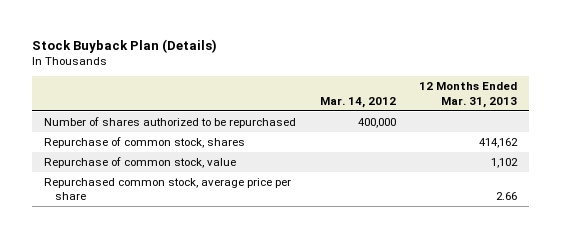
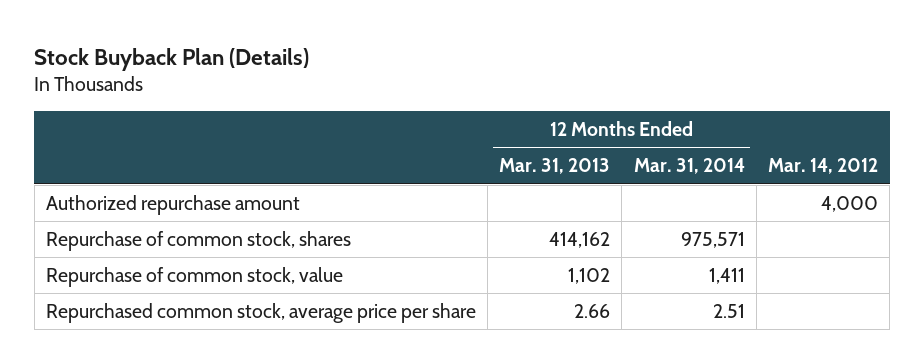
none -> [633,158,745,175] Mar. 31, 2014
[44,116,297,128] Number of shares authorized to be repurchased -> none
none -> [45,195,300,216] Authorized repurchase amount

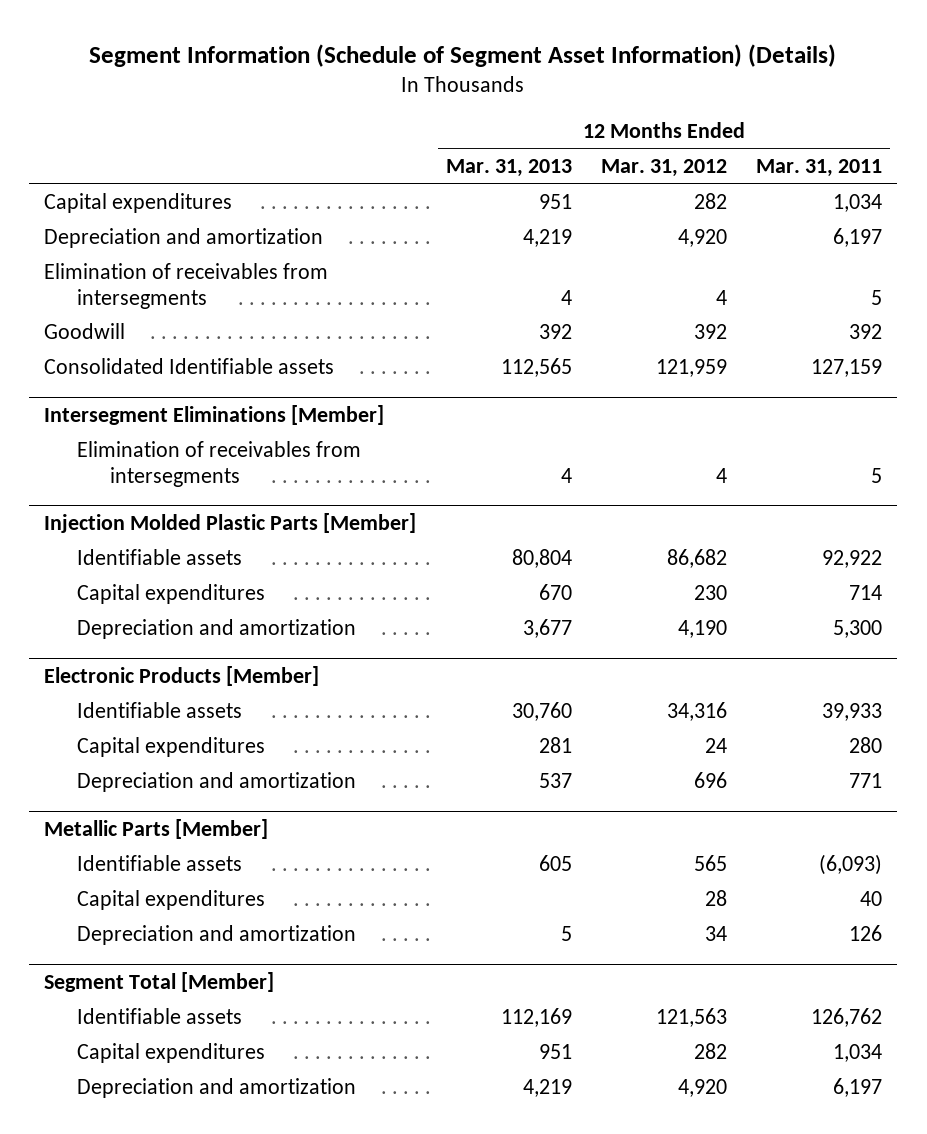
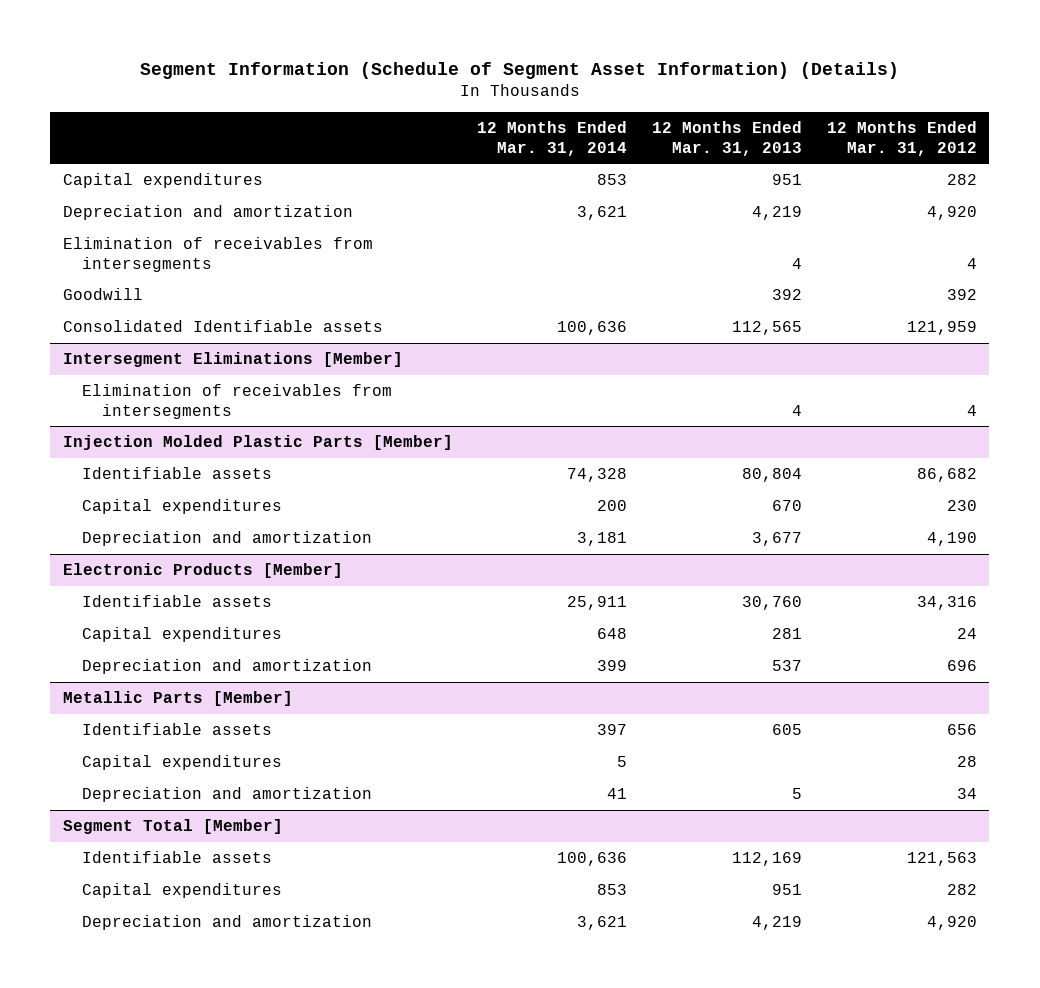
[756,159,883,178] Mar. 31, 2011 -> none
none -> [477,120,628,156] 12 Months Ended Mar. 31, 2014
[694,855,728,872] 565 -> [947,724,978,736] 656

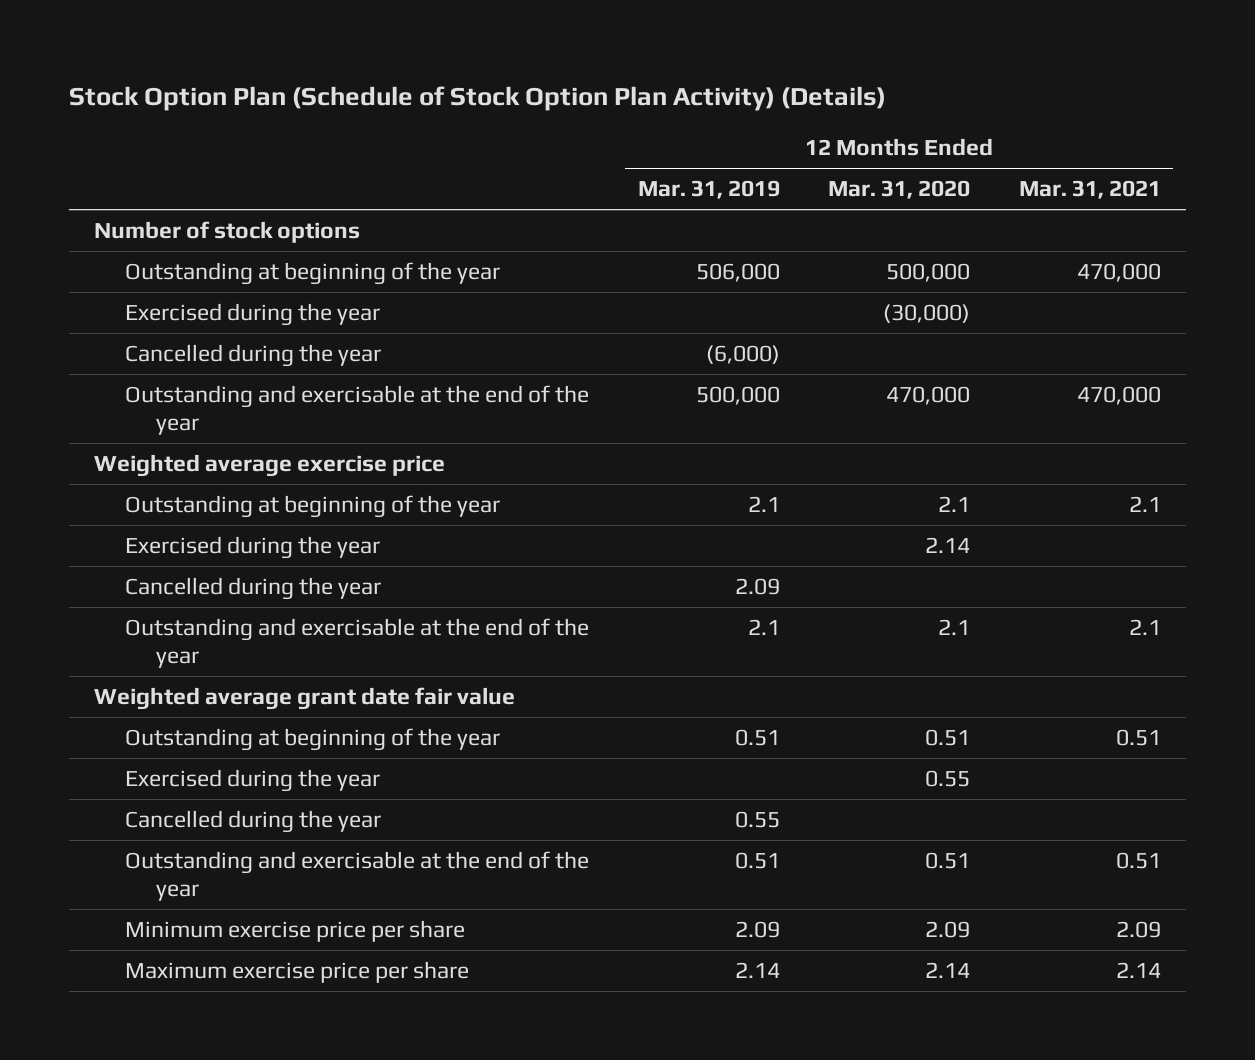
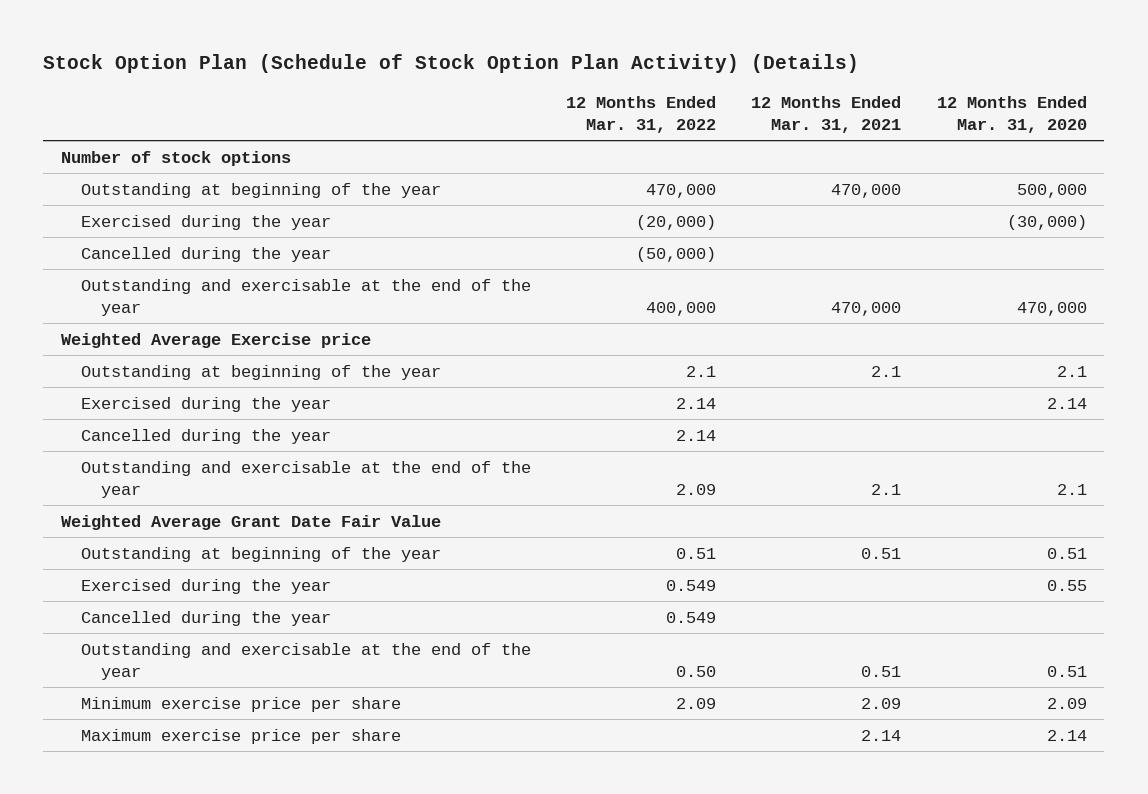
[637,180,780,200] Mar. 31, 2019 -> none
none -> [566,96,717,133] 12 Months Ended Mar. 31, 2022
[93,453,445,477] Weighted average exercise price -> [60,332,371,348] Weighted Average Exercise price
[93,686,515,710] Weighted average grant date fair value -> [60,514,441,530] Weighted Average Grant Date Fair Value

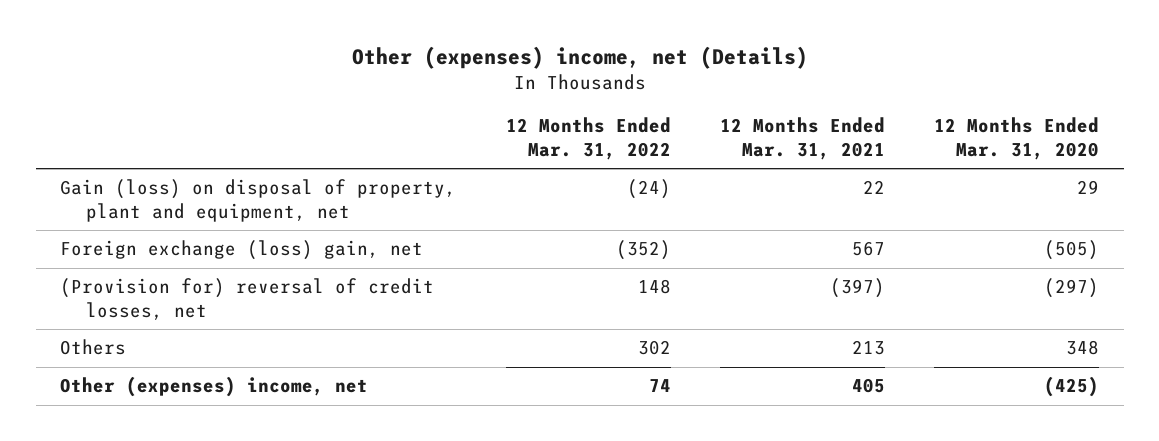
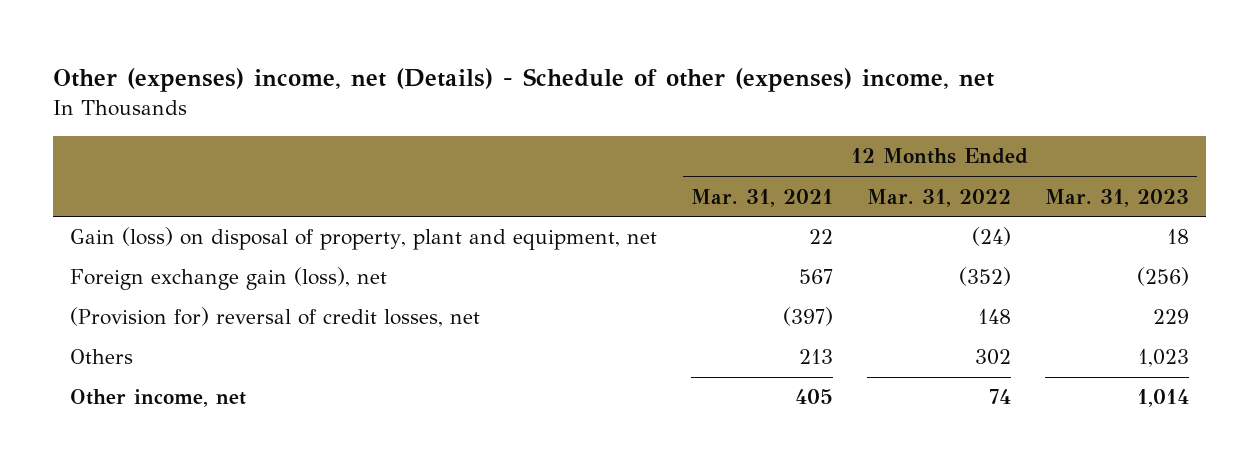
[351,46,808,70] Other (expenses) income, net (Details) -> [53,68,995,93] Other (expenses) income, net (Details) - Schedule of other (expenses) income, net
[934,117,1100,160] 12 Months Ended Mar. 31, 2020 -> none
none -> [1044,188,1189,207] Mar. 31, 2023
[60,240,424,261] Foreign exchange (loss) gain, net -> [70,267,388,291] Foreign exchange gain (loss), net
[60,376,369,398] Other (expenses) income, net -> [70,389,247,408] Other income, net

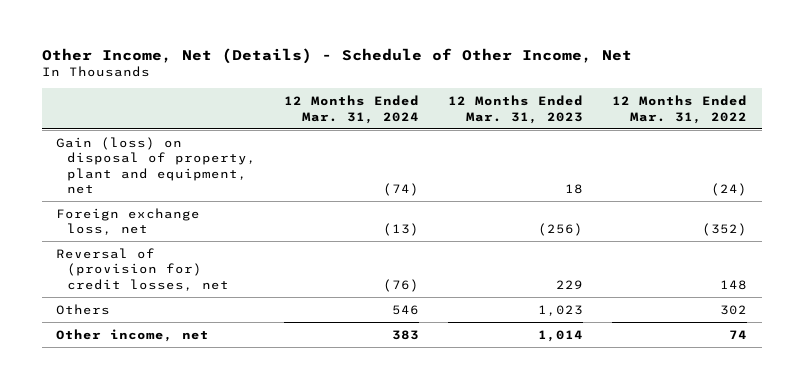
[53,68,995,93] Other (expenses) income, net (Details) - Schedule of other (expenses) income, net -> [41,48,632,65] Other Income, Net (Details) - Schedule of Other Income, Net
[691,188,834,207] Mar. 31, 2021 -> none
none -> [284,95,420,124] 12 Months Ended Mar. 31, 2024
[70,267,388,291] Foreign exchange gain (loss), net -> [56,207,201,236] Foreign exchange loss, net
[70,307,481,328] (Provision for) reversal of credit losses, net -> [56,247,229,291] Reversal of (provision for) credit losses, net

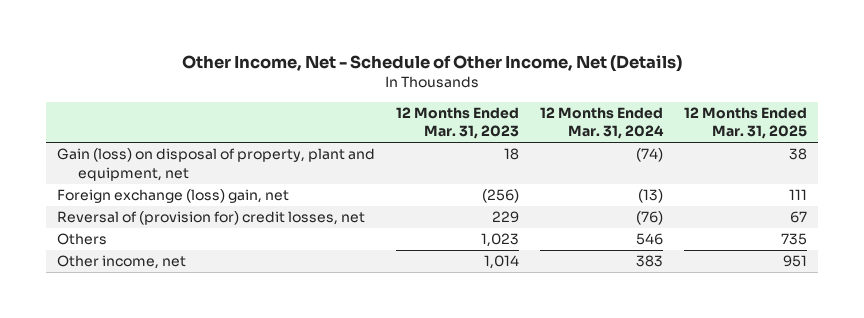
[41,48,632,65] Other Income, Net (Details) - Schedule of Other Income, Net -> [181,55,682,73] Other Income, Net - Schedule of Other Income, Net (Details)
[612,95,748,124] 12 Months Ended Mar. 31, 2022 -> none
none -> [684,106,808,140] 12 Months Ended Mar. 31, 2025
[56,207,201,236] Foreign exchange loss, net -> [56,189,289,204] Foreign exchange (loss) gain, net

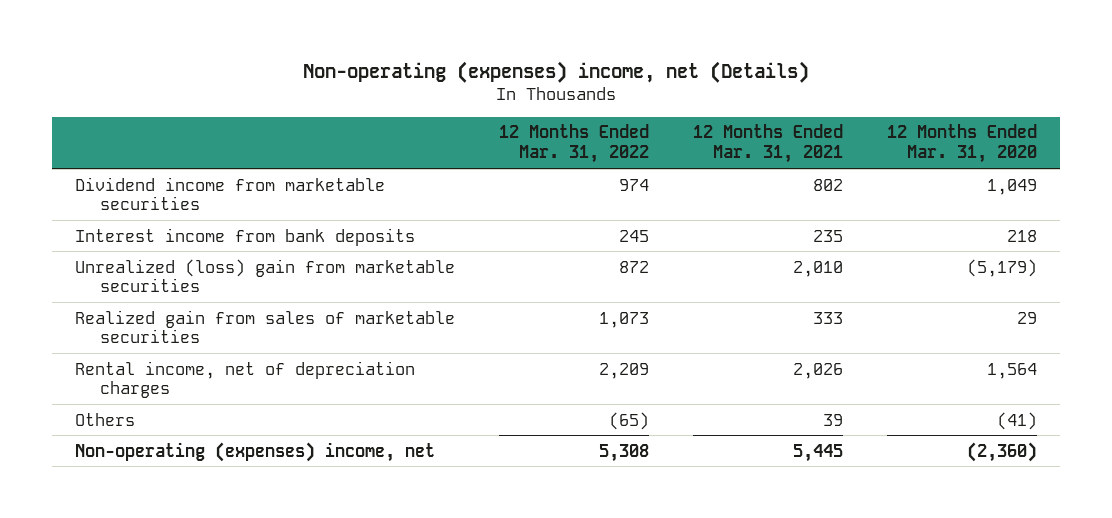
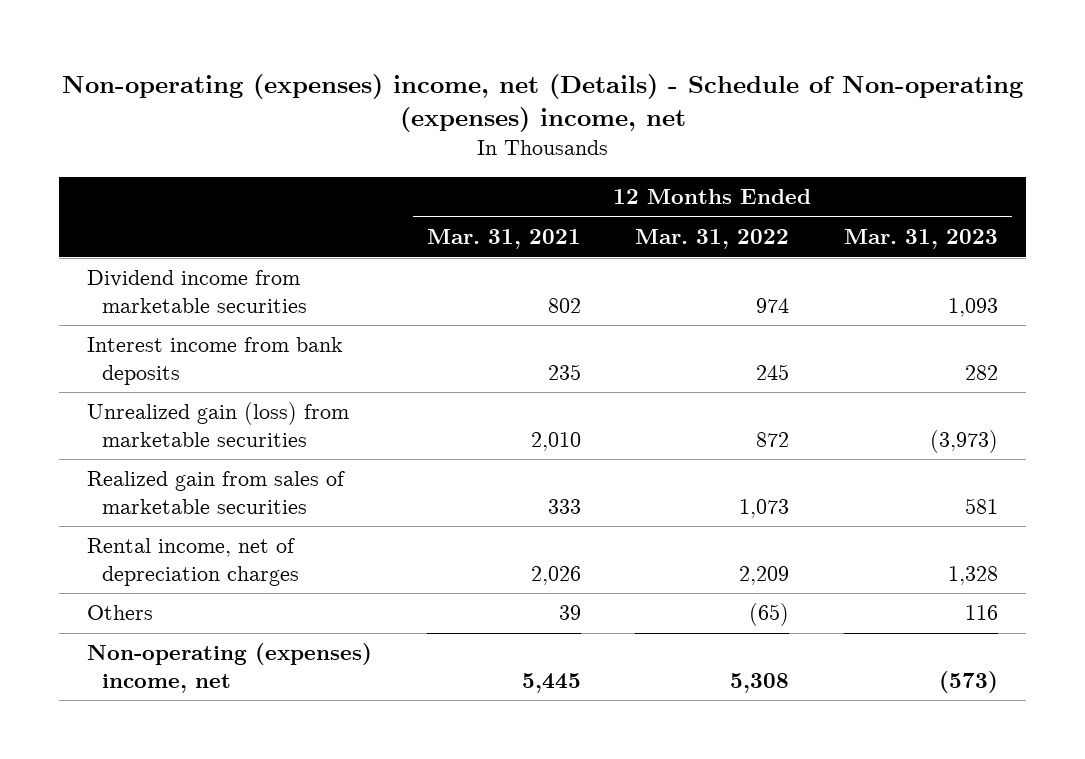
[302,61,809,84] Non-operating (expenses) income, net (Details) -> [61,73,1023,133] Non-operating (expenses) income, net (Details) - Schedule of Non-operating (expenses) income, net
[887,124,1038,164] 12 Months Ended Mar. 31, 2020 -> none
none -> [844,229,999,250] Mar. 31, 2023
[74,258,455,293] Unrealized (loss) gain from marketable securities -> [86,402,349,447] Unrealized gain (loss) from marketable securities

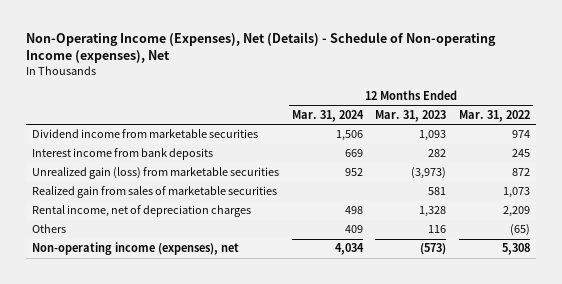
[61,73,1023,133] Non-operating (expenses) income, net (Details) - Schedule of Non-operating (expenses) income, net -> [26,32,497,64] Non-Operating Income (Expenses), Net (Details) - Schedule of Non-operating Income (expenses), Net
[426,229,581,250] Mar. 31, 2021 -> none
none -> [291,109,364,122] Mar. 31, 2024
[86,643,372,693] Non-operating (expenses) income, net -> [32,242,240,256] Non-operating income (expenses), net

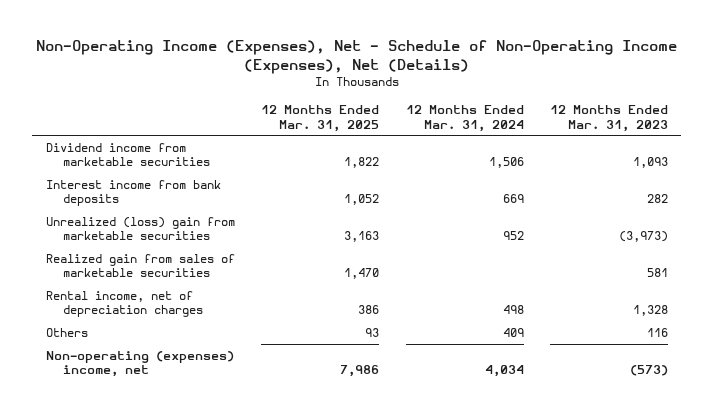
[26,32,497,64] Non-Operating Income (Expenses), Net (Details) - Schedule of Non-operating Income (expenses), Net -> [35,40,677,74] Non-Operating Income (Expenses), Net - Schedule of Non-Operating Income (Expenses), Net (Details)
[458,109,530,122] Mar. 31, 2022 -> none
none -> [261,105,380,132] 12 Months Ended Mar. 31, 2025
[32,167,280,180] Unrealized gain (loss) from marketable securities -> [45,216,235,241] Unrealized (loss) gain from marketable securities
[32,242,240,256] Non-operating income (expenses), net -> [45,350,234,378] Non-operating (expenses) income, net

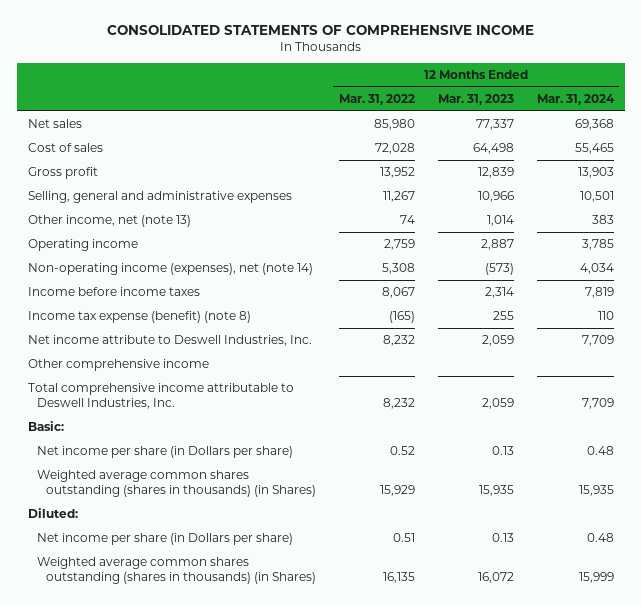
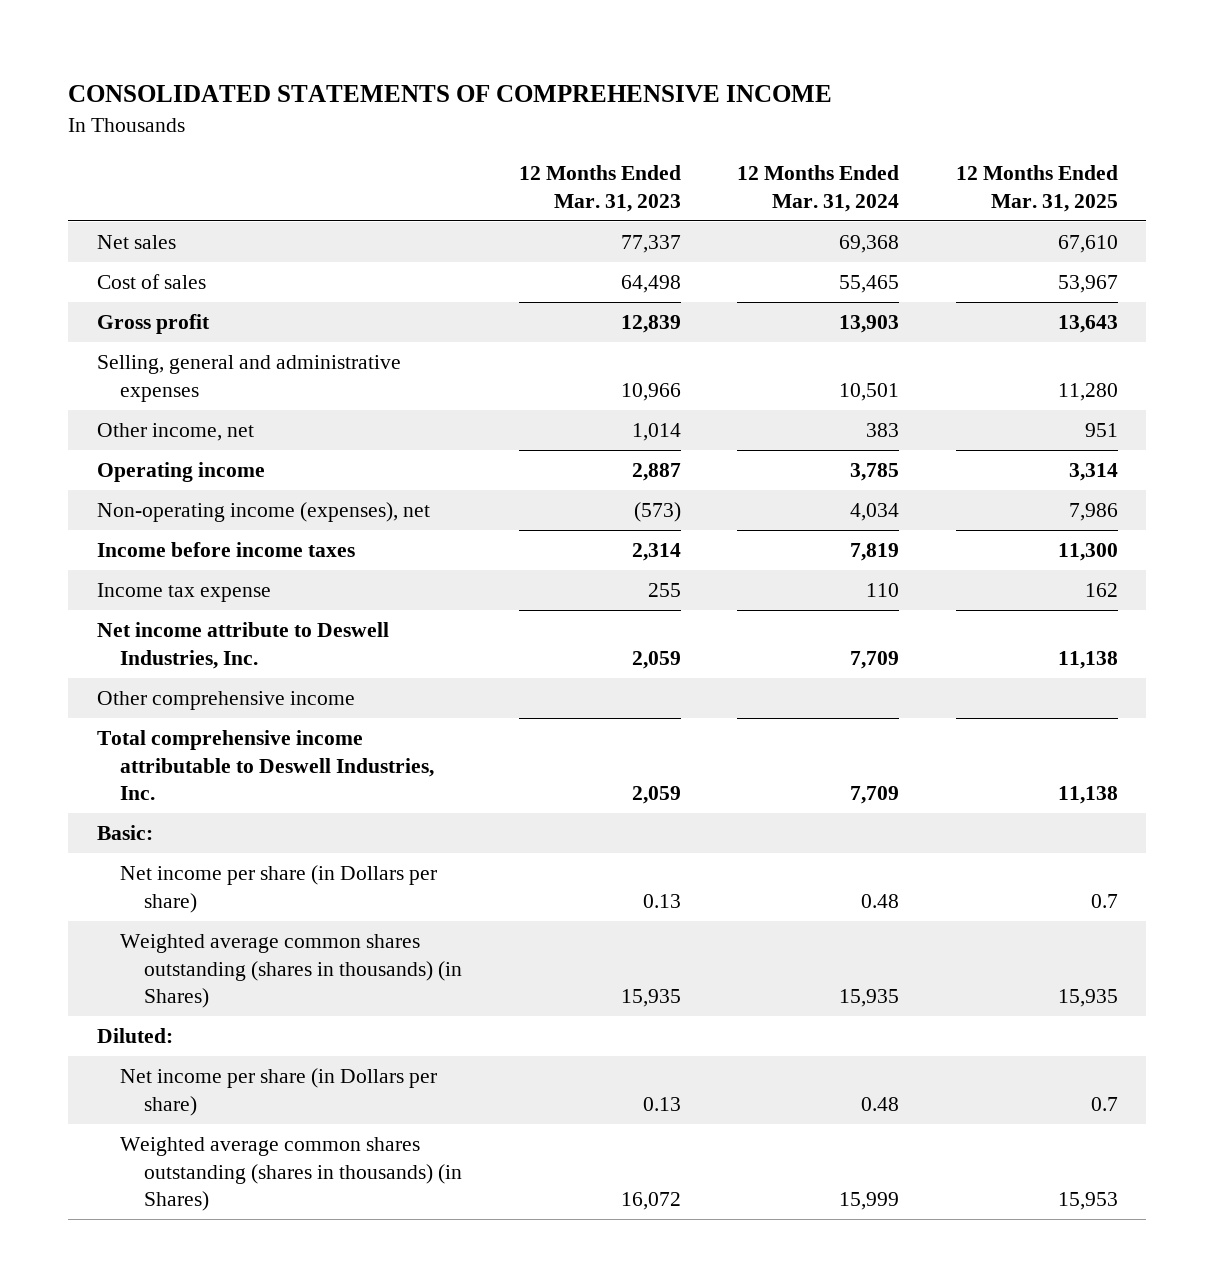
[338,93,415,105] Mar. 31, 2022 -> none
none -> [955,165,1118,212] 12 Months Ended Mar. 31, 2025
[27,215,191,228] Other income, net (note 13) -> [96,423,254,442] Other income, net
[27,263,313,276] Non-operating income (expenses), net (note 14) -> [96,502,430,523] Non-operating income (expenses), net
[27,311,251,324] Income tax expense (benefit) (note 8) -> [96,583,271,603] Income tax expense

